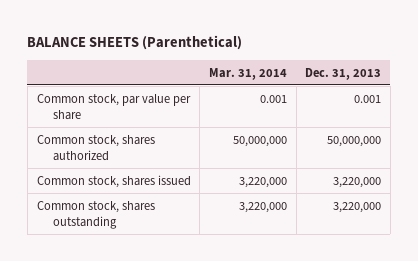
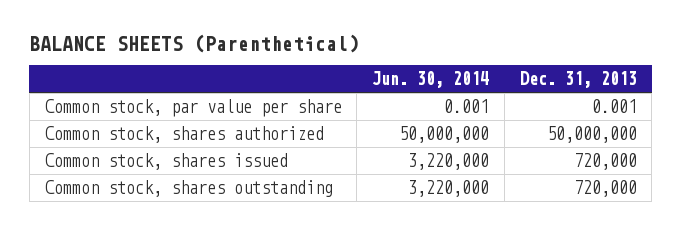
[208,67,287,80] Mar. 31, 2014 -> none
none -> [372,71,490,89] Jun. 30, 2014
[333,176,382,188] 3,220,000 -> [573,152,637,170] 720,000
[333,201,382,213] 3,220,000 -> [573,179,637,197] 720,000

